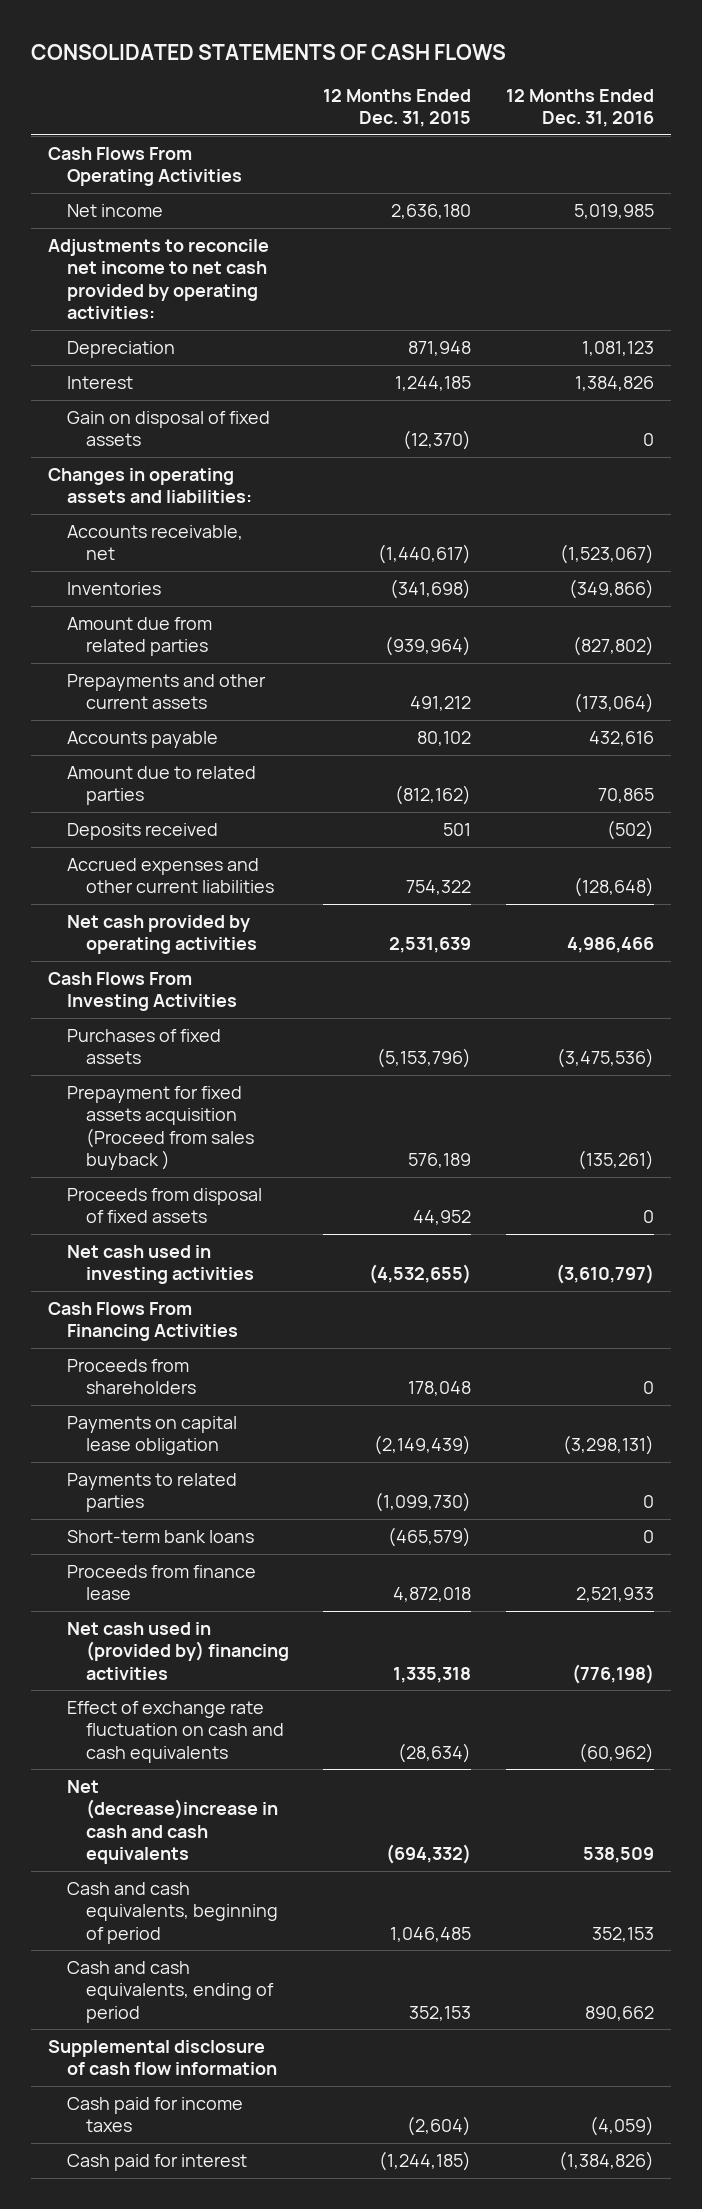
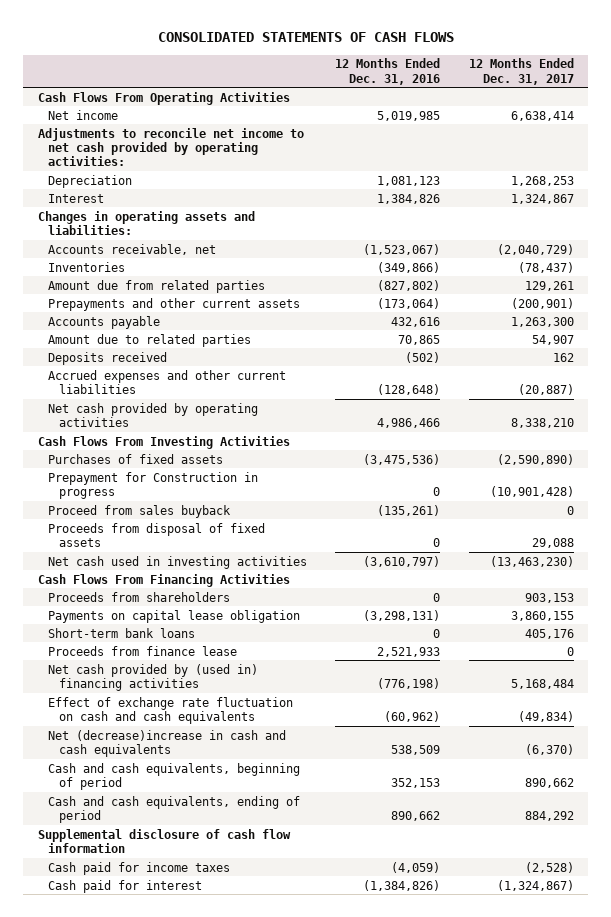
[323,88,472,127] 12 Months Ended Dec. 31, 2015 -> none
none -> [468,58,574,85] 12 Months Ended Dec. 31, 2017
[67,410,271,447] Gain on disposal of fixed assets -> none
none -> [48,471,259,500] Prepayment for Construction in progress
[67,1085,255,1170] Prepayment for fixed assets acquisition (Proceed from sales buyback ) -> [48,504,232,518] Proceed from sales buyback
[67,1472,238,1513] Payments to related parties -> none
[67,1621,290,1680] Net cash used in (provided by) financing activities -> [48,663,259,692] Net cash provided by (used in) financing activities

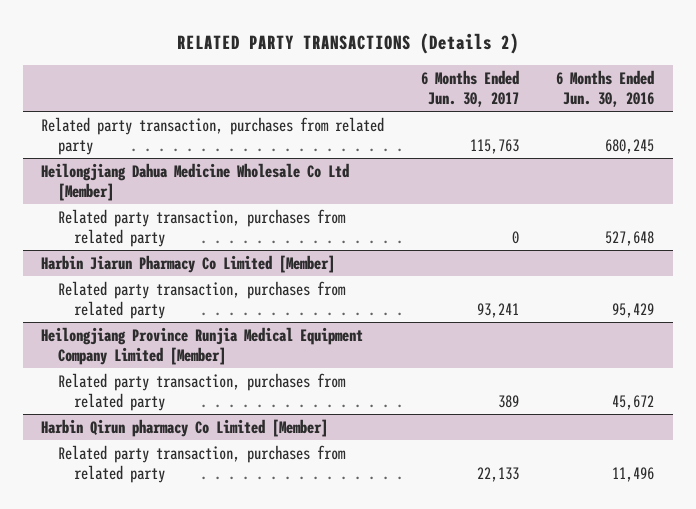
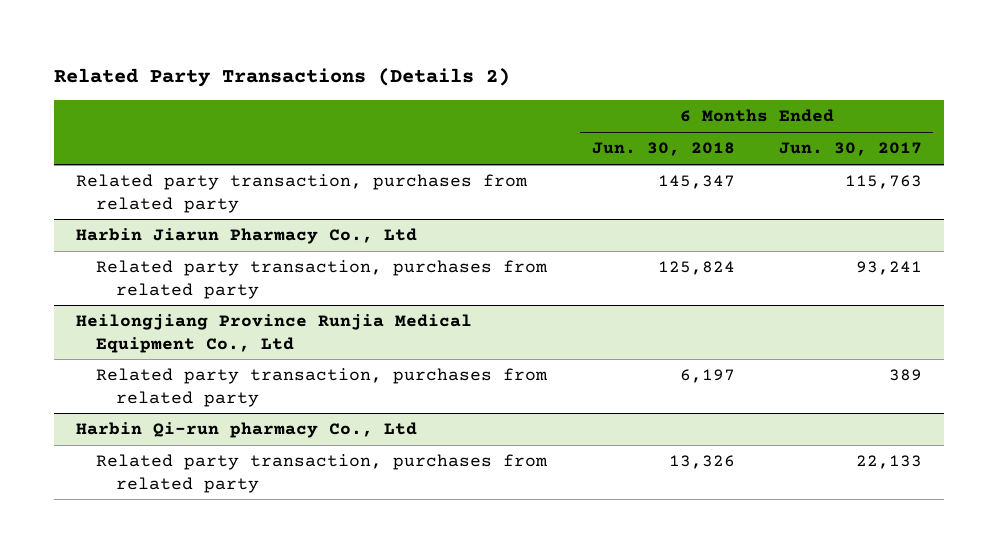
[176,32,519,54] RELATED PARTY TRANSACTIONS (Details 2) -> [54,68,511,88] Related Party Transactions (Details 2)
[556,69,655,107] 6 Months Ended Jun. 30, 2016 -> none
none -> [591,142,735,157] Jun. 30, 2018
[41,162,350,201] Heilongjiang Dahua Medicine Wholesale Co Ltd [Member] -> none
[57,208,346,247] Related party transaction, purchases from related party -> none
[41,254,336,273] Harbin Jiarun Pharmacy Co Limited [Member] -> [76,228,418,245] Harbin Jiarun Pharmacy Co., Ltd
[41,326,364,365] Heilongjiang Province Runjia Medical Equipment Company Limited [Member] -> [76,314,473,353] Heilongjiang Province Runjia Medical Equipment Co., Ltd
[41,418,329,437] Harbin Qirun pharmacy Co Limited [Member] -> [76,422,418,439] Harbin Qi-run pharmacy Co., Ltd

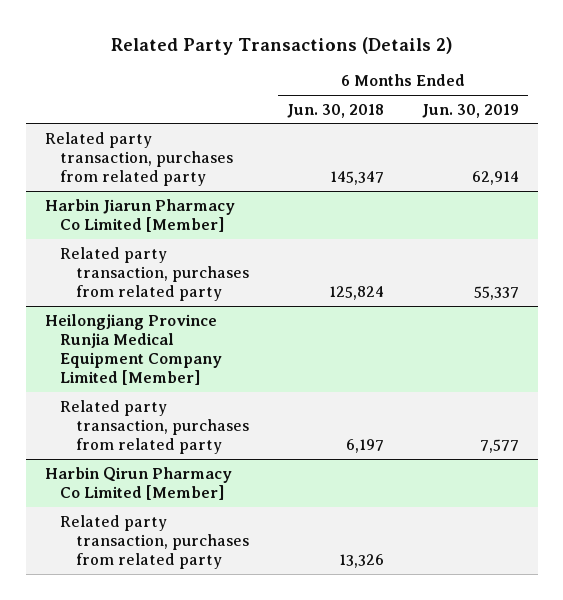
[778,142,922,157] Jun. 30, 2017 -> none
none -> [421,103,519,118] Jun. 30, 2019
[76,228,418,245] Harbin Jiarun Pharmacy Co., Ltd -> [44,198,235,232] Harbin Jiarun Pharmacy Co Limited [Member]
[76,314,473,353] Heilongjiang Province Runjia Medical Equipment Co., Ltd -> [44,313,223,386] Heilongjiang Province Runjia Medical Equipment Company Limited [Member]
[76,422,418,439] Harbin Qi-run pharmacy Co., Ltd -> [44,466,232,500] Harbin Qirun Pharmacy Co Limited [Member]

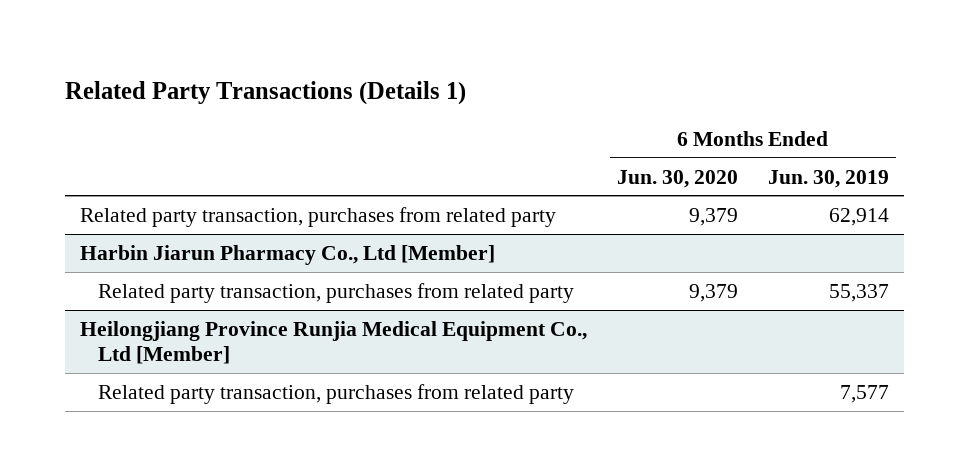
[110,36,453,55] Related Party Transactions (Details 2) -> [65,80,467,105] Related Party Transactions (Details 1)
[287,103,385,118] Jun. 30, 2018 -> none
none -> [617,169,739,188] Jun. 30, 2020
[44,198,235,232] Harbin Jiarun Pharmacy Co Limited [Member] -> [80,244,496,265] Harbin Jiarun Pharmacy Co., Ltd [Member]
[44,313,223,386] Heilongjiang Province Runjia Medical Equipment Company Limited [Member] -> [80,320,588,365] Heilongjiang Province Runjia Medical Equipment Co., Ltd [Member]
[44,466,232,500] Harbin Qirun Pharmacy Co Limited [Member] -> none
[60,514,250,570] Related party transaction, purchases from related party -> none

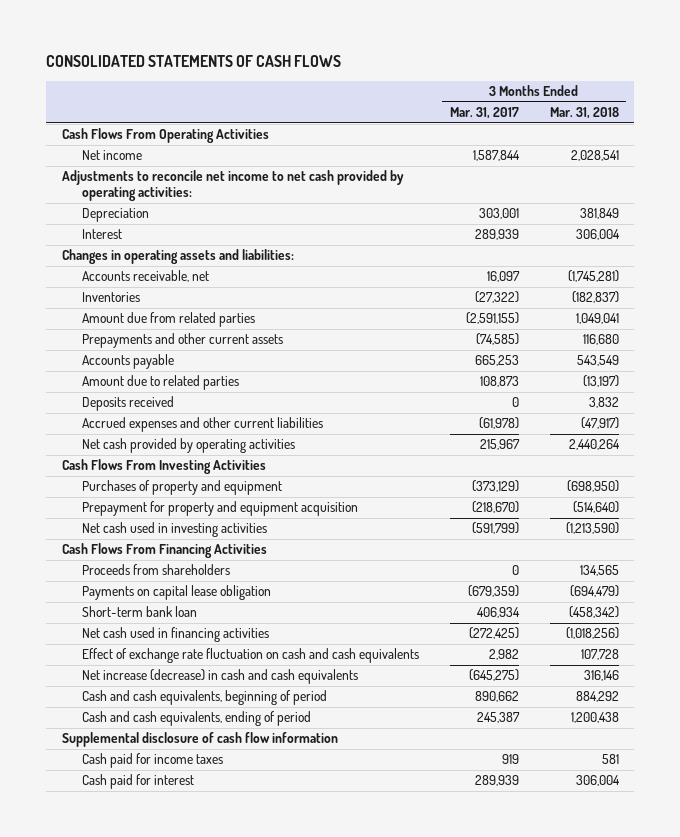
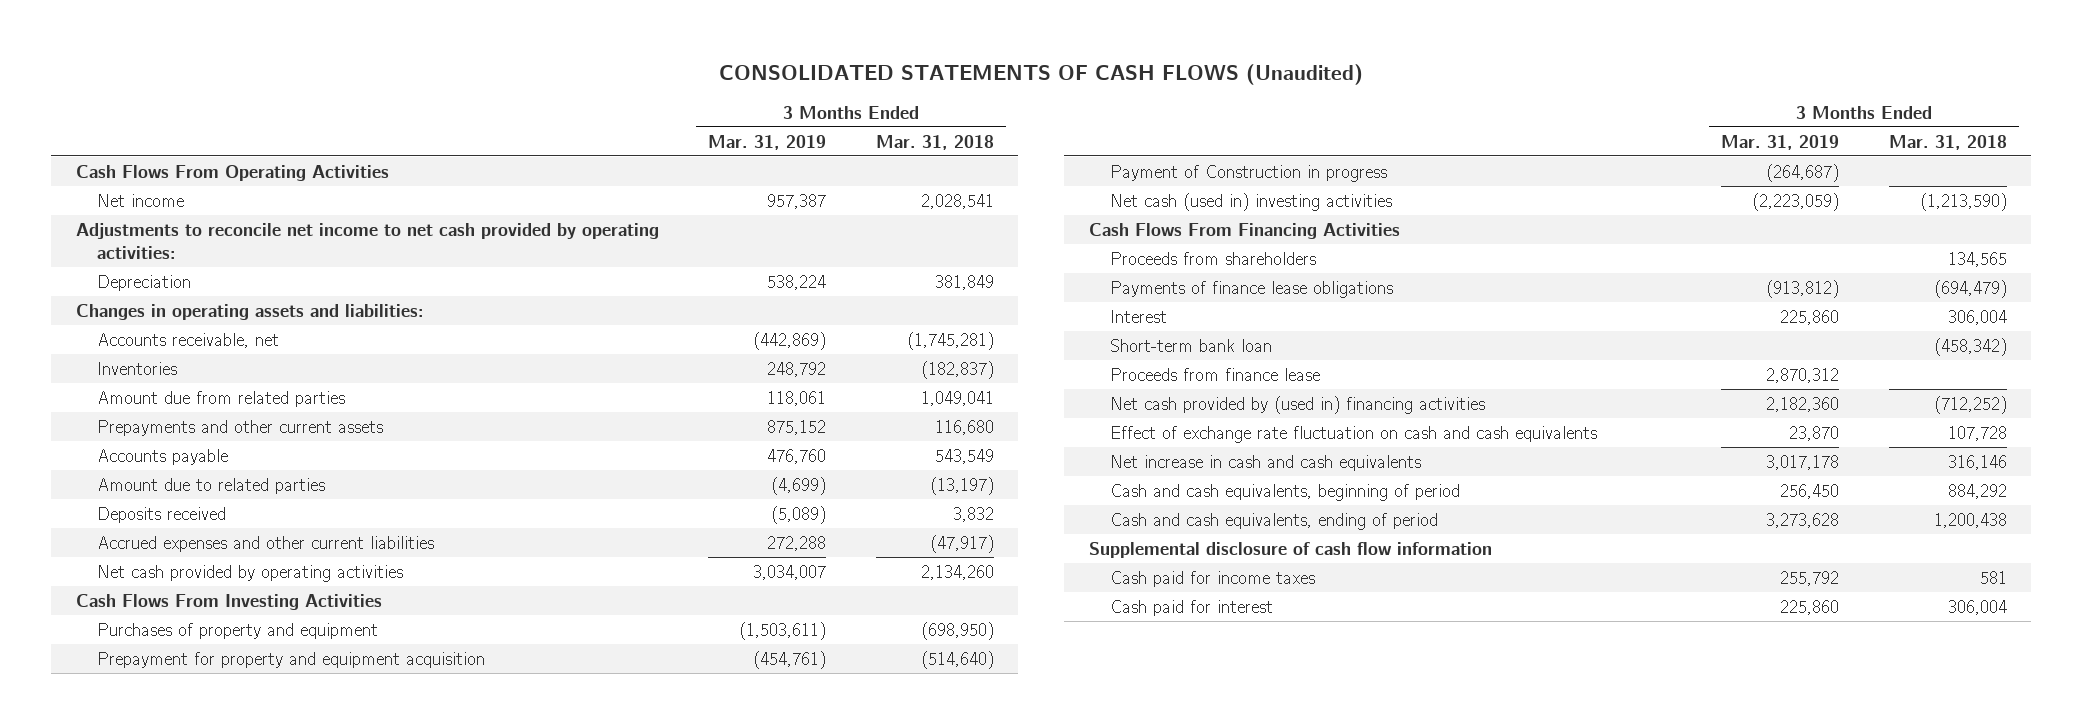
[46,55,342,68] CONSOLIDATED STATEMENTS OF CASH FLOWS -> [719,63,1364,85] CONSOLIDATED STATEMENTS OF CASH FLOWS (Unaudited)
[449,107,519,120] Mar. 31, 2017 -> none
none -> [708,134,827,150] Mar. 31, 2019
[568,439,620,451] 2,440,264 -> [920,564,994,580] 2,134,260
none -> [1109,164,1387,182] Payment of Construction in progress
[81,522,267,538] Net cash used in investing activities -> [1109,192,1392,211] Net cash (used in) investing activities
[81,585,271,601] Payments on capital lease obligation -> [1109,280,1393,298] Payments of finance lease obligations
[81,229,122,240] Interest -> [1109,309,1167,323] Interest
none -> [1109,367,1320,381] Proceeds from finance lease
[81,627,269,643] Net cash used in financing activities -> [1109,395,1485,414] Net cash provided by (used in) financing activities
[565,627,619,640] (1,018,256) -> [1933,395,2007,414] (712,252)
[81,669,358,685] Net increase (decrease) in cash and cash equivalents -> [1109,454,1421,471] Net increase in cash and cash equivalents

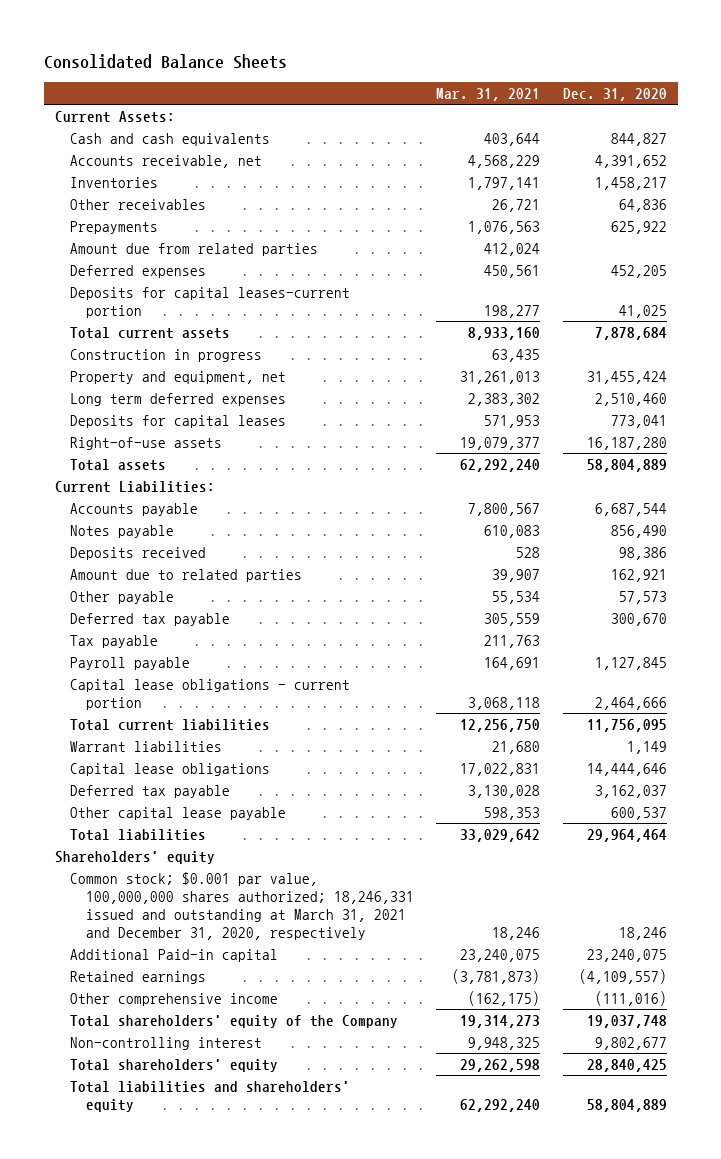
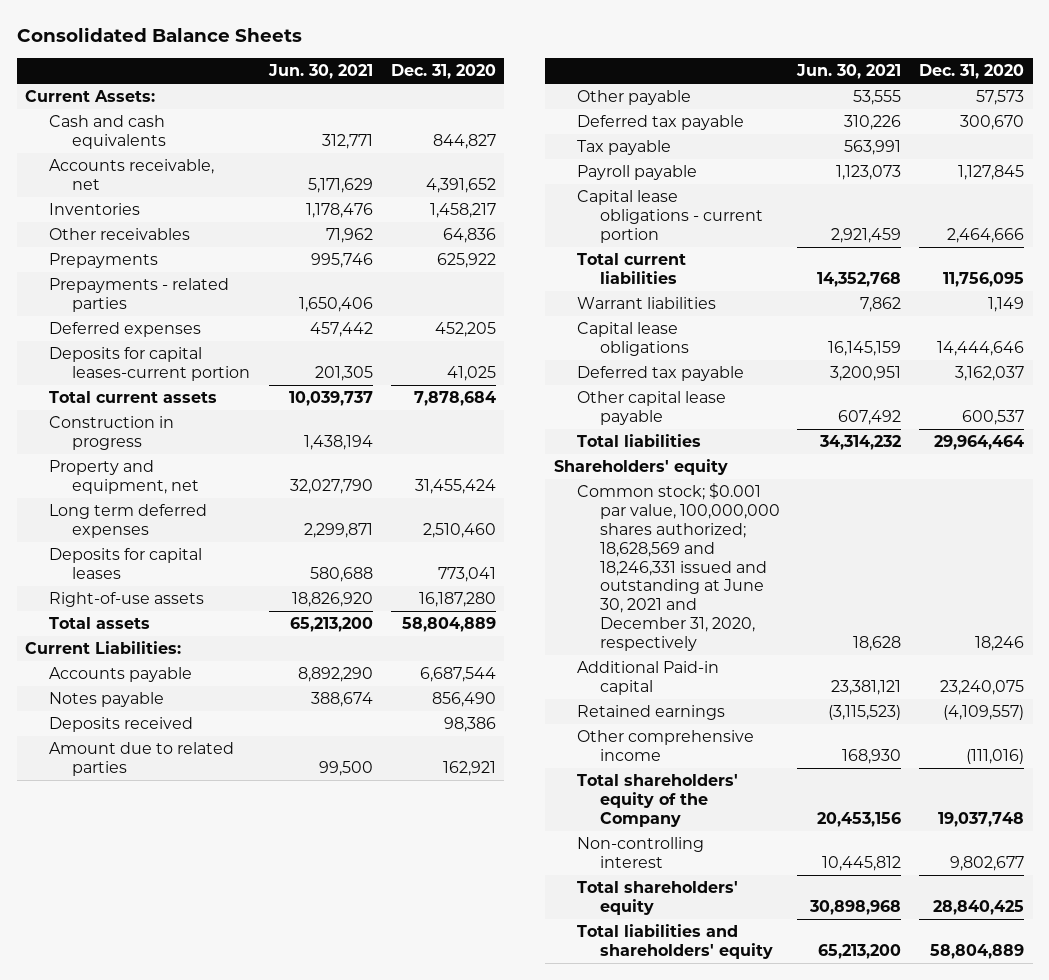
[436,88,541,102] Mar. 31, 2021 -> none
none -> [268,64,374,80] Jun. 30, 2021
[70,242,319,256] Amount due from related parties -> [48,278,229,313] Prepayments - related parties
[70,871,414,940] Common stock; $0.001 par value, 100,000,000 shares authorized; 18,246,331 issued and outstanding at March 31, 2021 and December 31, 2020, respectively -> [576,483,781,651] Common stock; $0.001 par value, 100,000,000 shares authorized; 18,628,569 and 18,246,331 issued and outstanding at June 30, 2021 and December 31, 2020, respectively

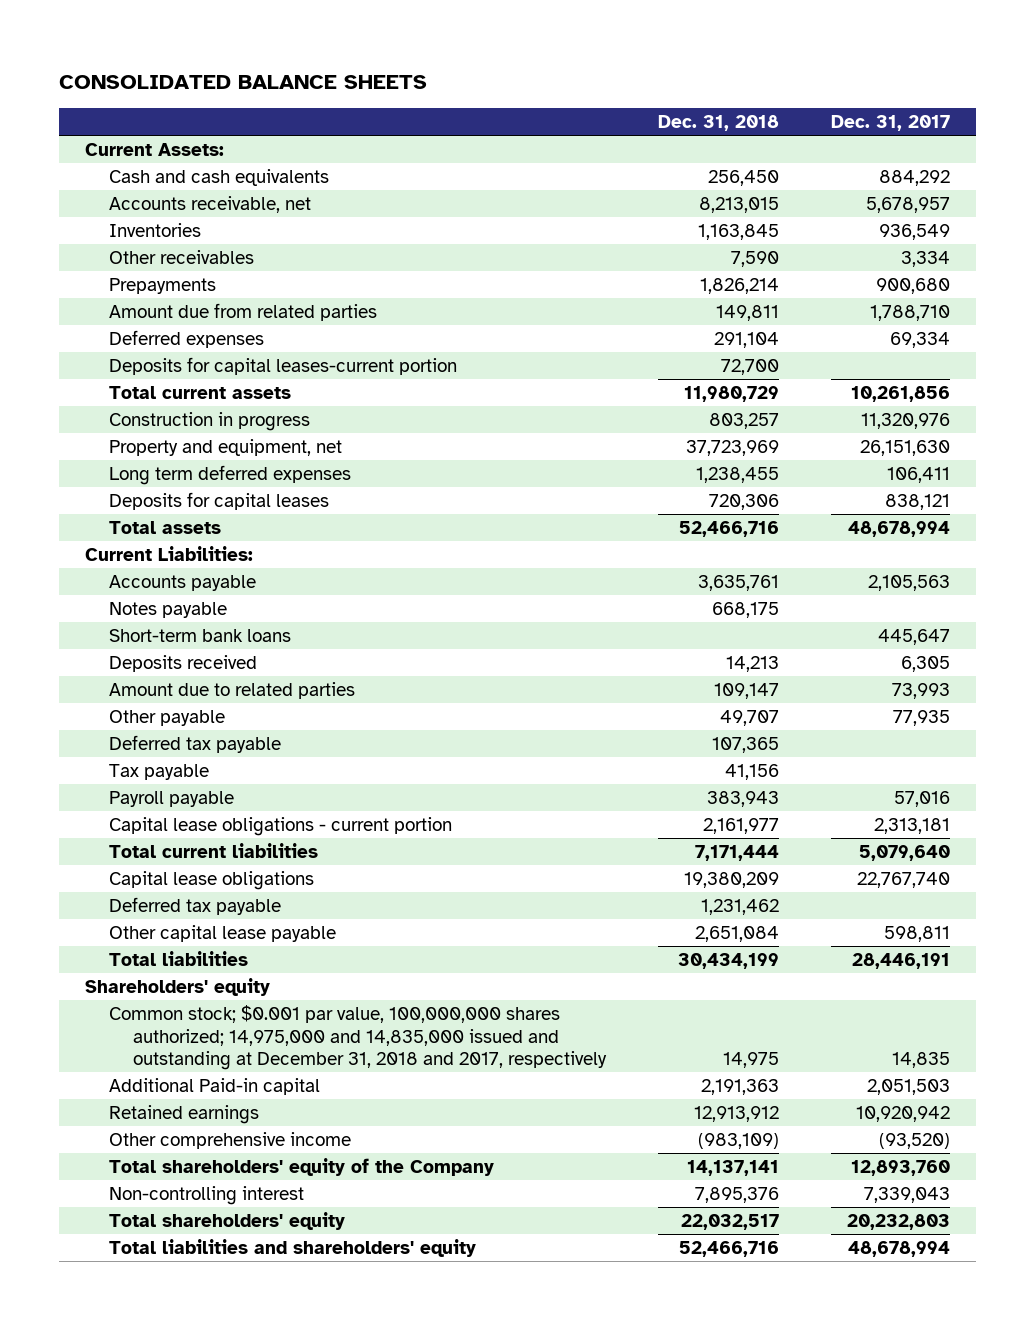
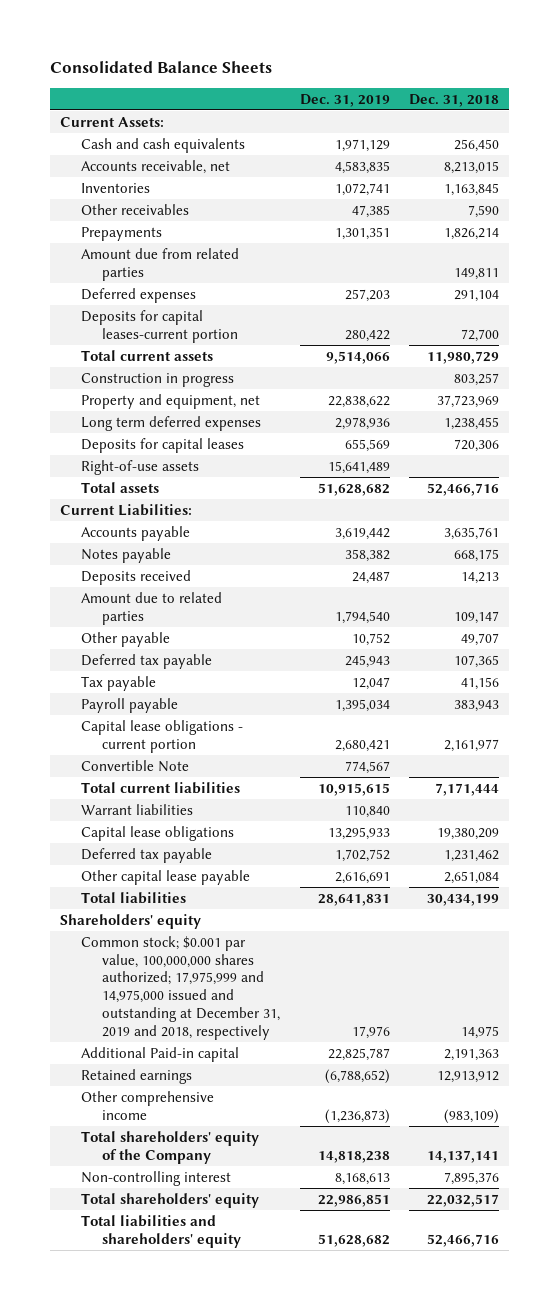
[59,74,428,89] CONSOLIDATED BALANCE SHEETS -> [49,61,272,74] Consolidated Balance Sheets
[830,114,950,131] Dec. 31, 2017 -> none
none -> [299,93,390,107] Dec. 31, 2019
none -> [80,459,199,475] Right-of-use assets
[108,629,291,643] Short-term bank loans -> none
none -> [80,759,189,772] Convertible Note
none -> [80,803,193,815] Warrant liabilities
[108,1005,607,1070] Common stock; $0.001 par value, 100,000,000 shares authorized; 14,975,000 and 14,835,000 issued and outstanding at December 31, 2018 and 2017, respectively -> [80,935,280,1040] Common stock; $0.001 par value, 100,000,000 shares authorized; 17,975,999 and 14,975,000 issued and outstanding at December 31, 2019 and 2018, respectively

